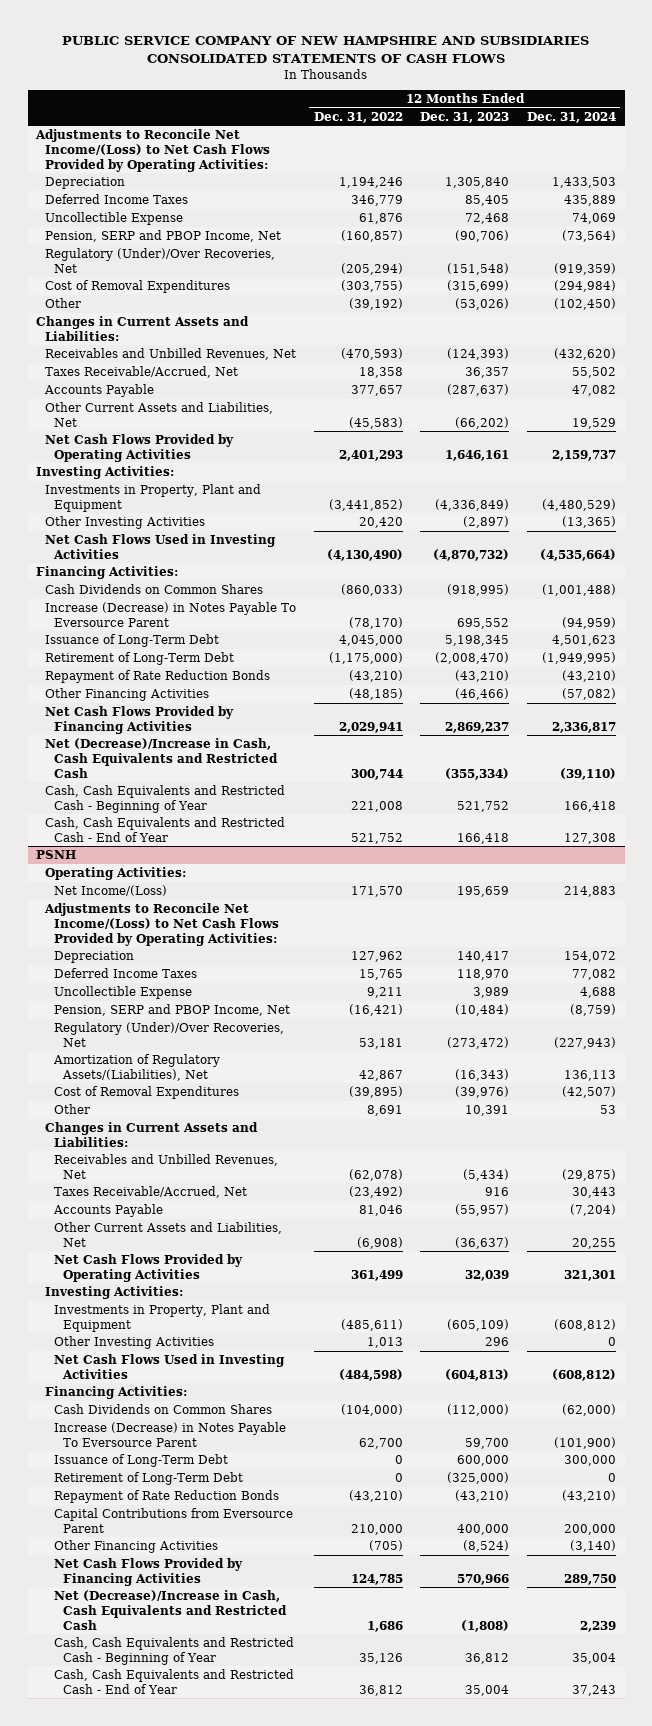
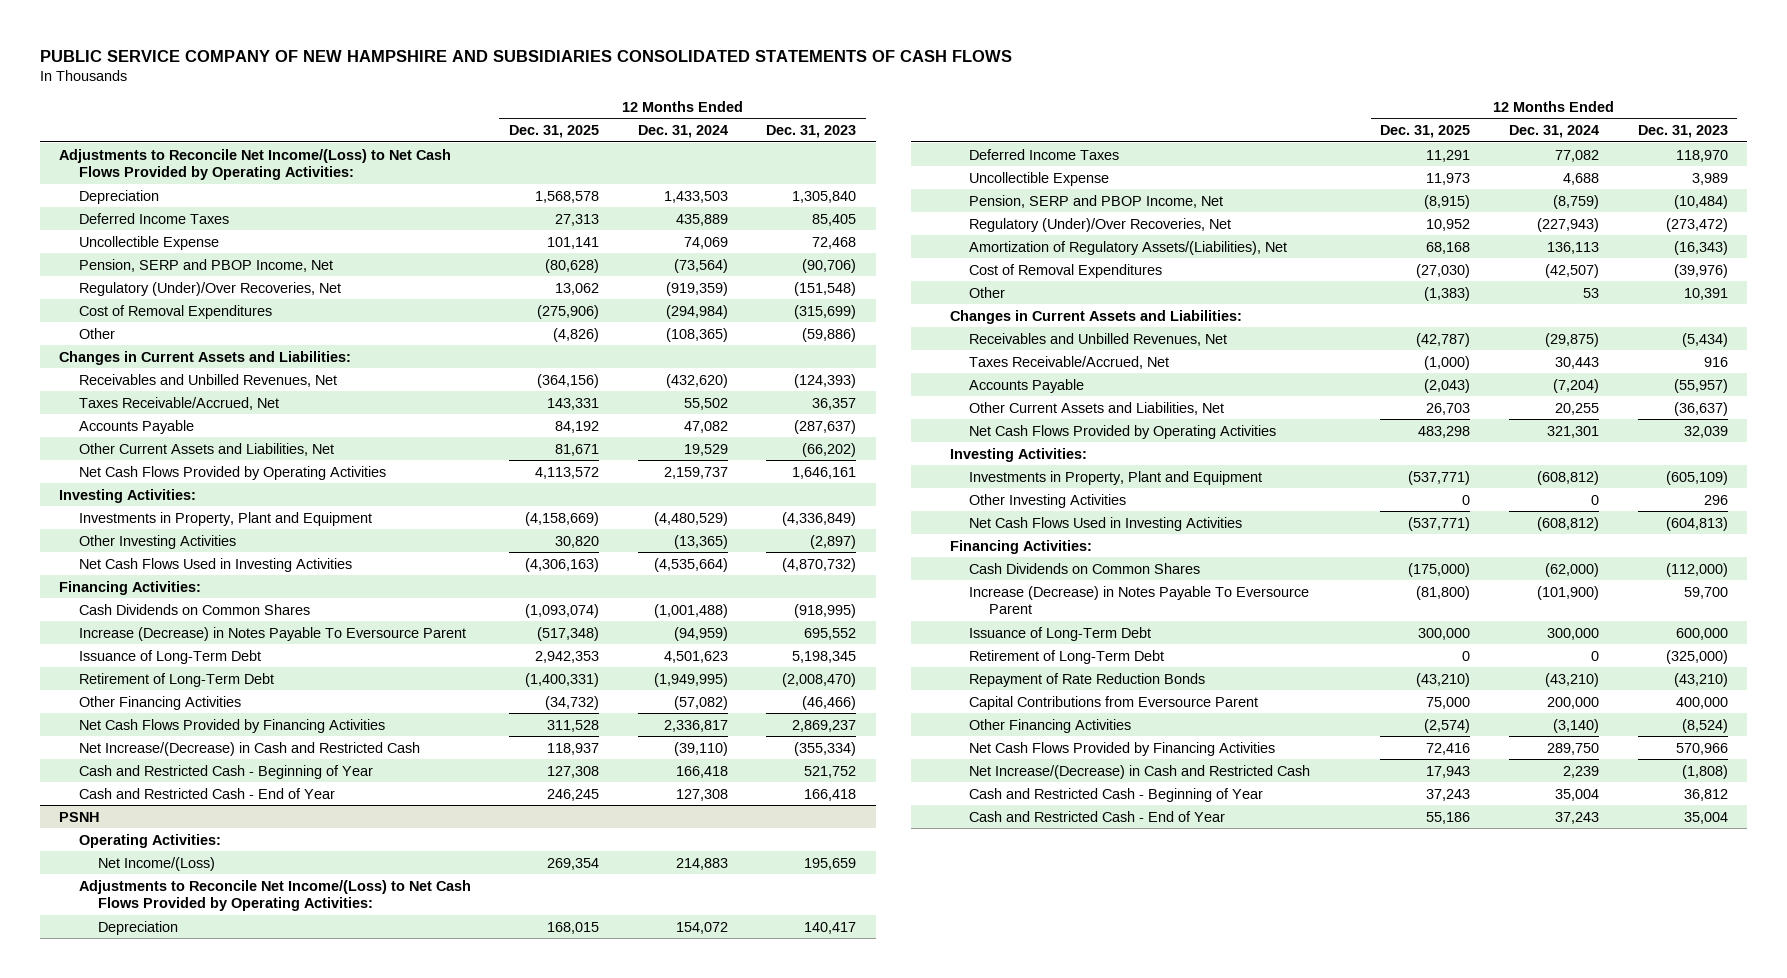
[313,111,403,123] Dec. 31, 2022 -> none
none -> [509,125,600,139] Dec. 31, 2025
[455,298,510,311] (53,026) -> [802,327,857,342] (59,886)
[553,298,616,311] (102,450) -> [665,327,728,342] (108,365)
[45,670,271,684] Repayment of Rate Reduction Bonds -> none
[45,738,278,778] Net (Decrease)/Increase in Cash, Cash Equivalents and Restricted Cash -> [78,741,420,756] Net Increase/(Decrease) in Cash and Restricted Cash
[45,785,286,813] Cash, Cash Equivalents and Restricted Cash - Beginning of Year -> [78,764,373,779] Cash and Restricted Cash - Beginning of Year
[45,817,286,842] Cash, Cash Equivalents and Restricted Cash - End of Year -> [78,787,335,799] Cash and Restricted Cash - End of Year
[53,1590,287,1630] Net (Decrease)/Increase in Cash, Cash Equivalents and Restricted Cash -> [969,764,1311,779] Net Increase/(Decrease) in Cash and Restricted Cash
[53,1637,294,1665] Cash, Cash Equivalents and Restricted Cash - Beginning of Year -> [969,787,1264,802] Cash and Restricted Cash - Beginning of Year
[53,1669,294,1694] Cash, Cash Equivalents and Restricted Cash - End of Year -> [969,810,1226,822] Cash and Restricted Cash - End of Year

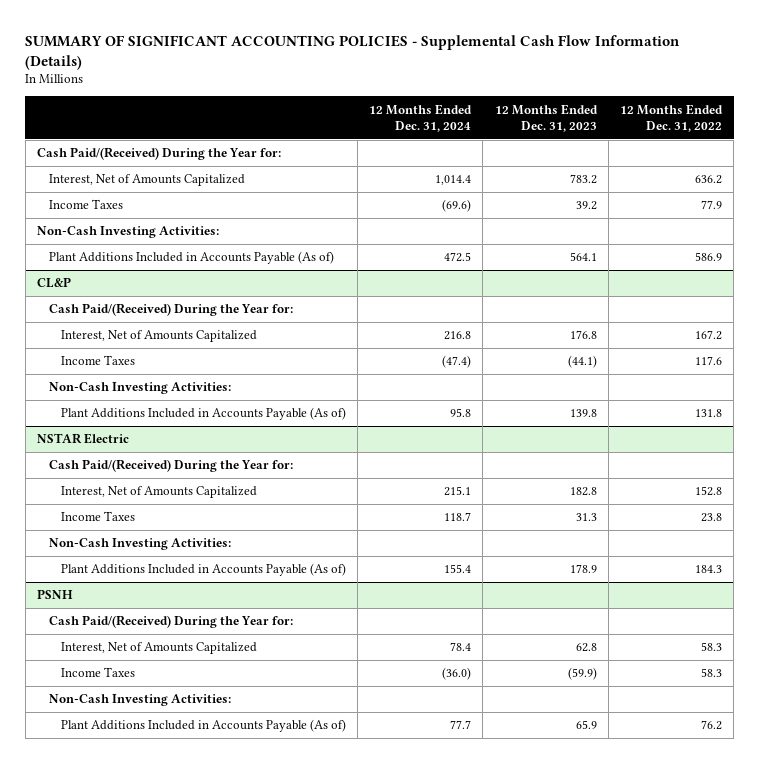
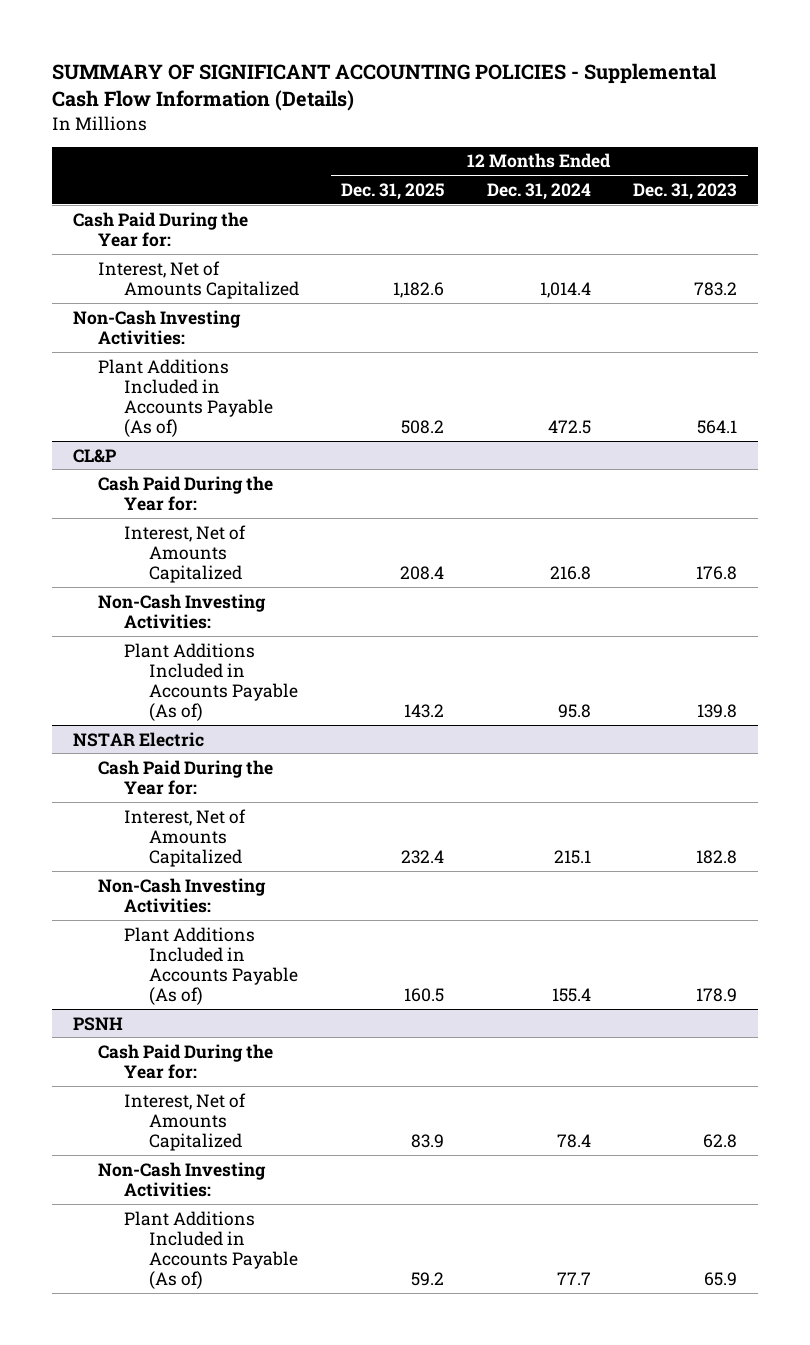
[620,103,724,133] 12 Months Ended Dec. 31, 2022 -> none
none -> [341,182,445,200] Dec. 31, 2025
[37,147,282,161] Cash Paid/(Received) During the Year for: -> [73,211,249,247] Cash Paid During the Year for:
[48,199,123,210] Income Taxes -> none
[48,303,293,317] Cash Paid/(Received) During the Year for: -> [98,475,274,511] Cash Paid During the Year for:
[60,355,135,366] Income Taxes -> none
[48,459,293,473] Cash Paid/(Received) During the Year for: -> [98,759,274,795] Cash Paid During the Year for:
[60,511,135,522] Income Taxes -> none
[48,615,293,629] Cash Paid/(Received) During the Year for: -> [98,1043,274,1079] Cash Paid During the Year for:
[60,667,135,678] Income Taxes -> none

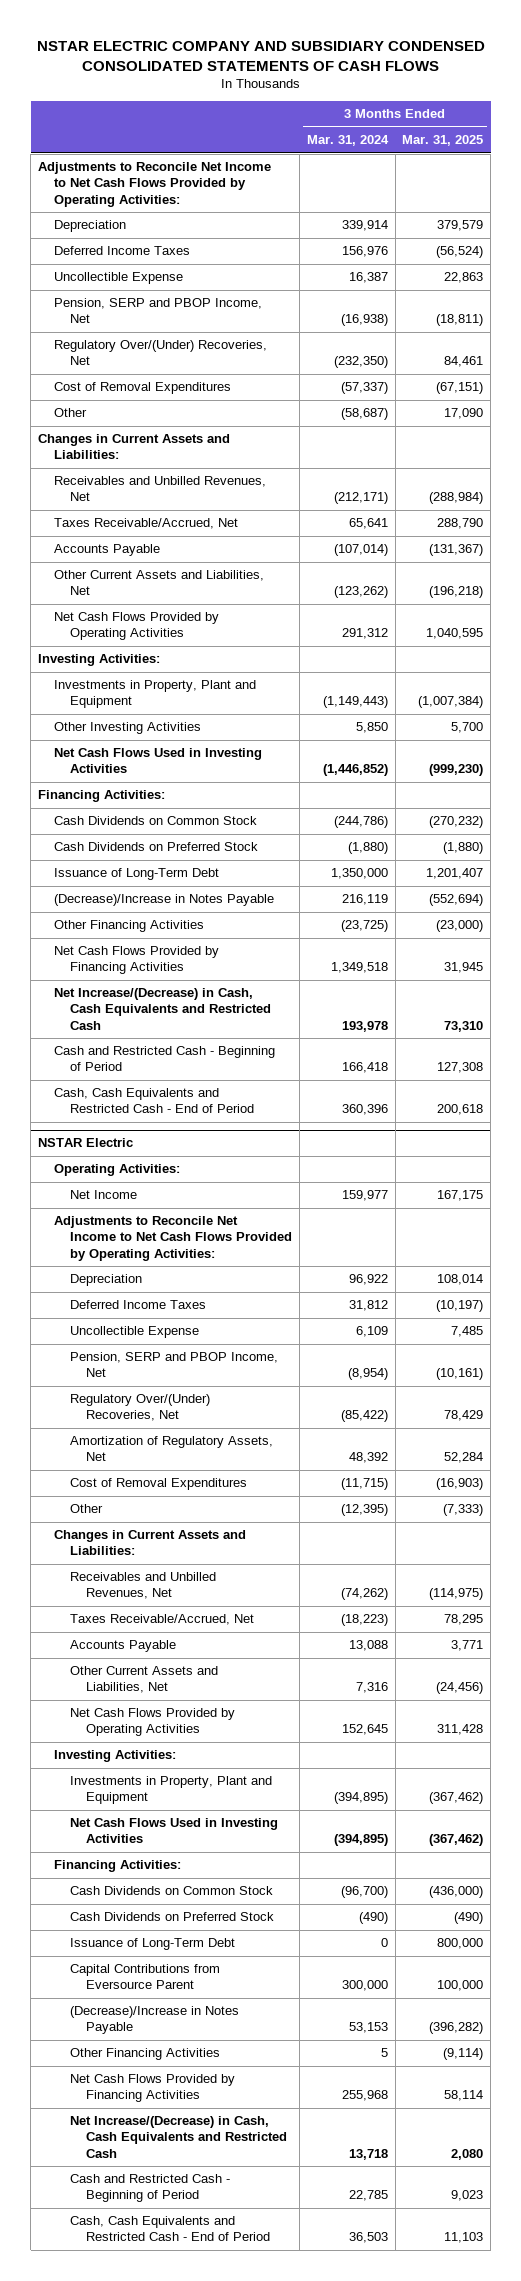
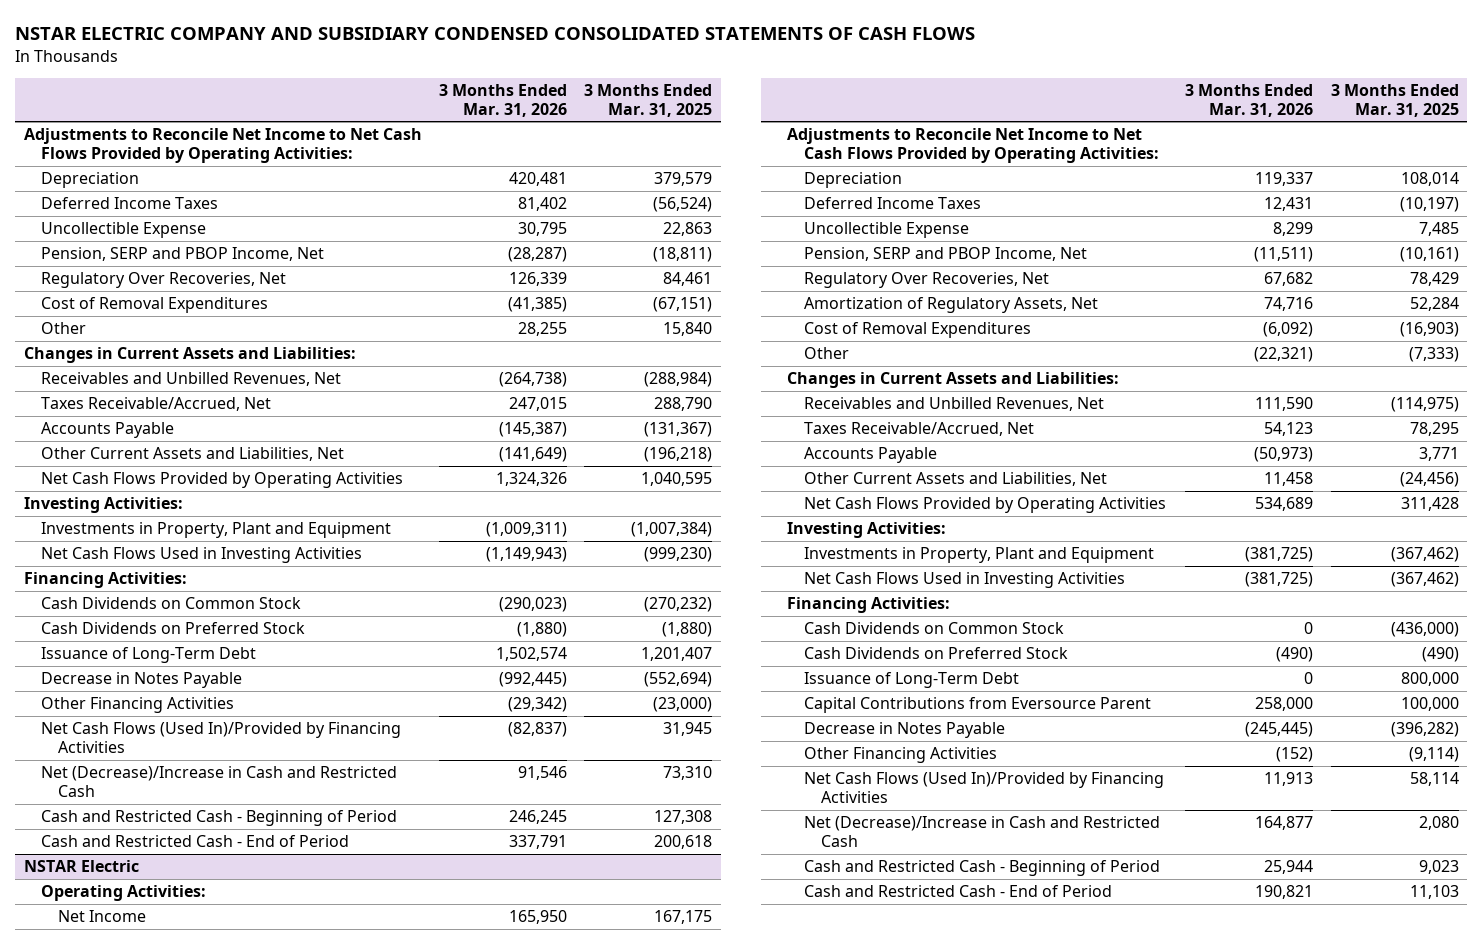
[306,135,389,147] Mar. 31, 2024 -> none
none -> [438,83,567,117] 3 Months Ended Mar. 31, 2026
[54,340,268,366] Regulatory Over/(Under) Recoveries, Net -> [40,272,286,289] Regulatory Over Recoveries, Net
[444,408,484,420] 17,090 -> [663,322,713,337] 15,840
[54,722,202,735] Other Investing Activities -> none
[54,894,275,907] (Decrease)/Increase in Notes Payable -> [40,672,242,689] Decrease in Notes Payable
[54,946,220,975] Net Cash Flows Provided by Financing Activities -> [40,722,401,754] Net Cash Flows (Used In)/Provided by Financing Activities
[54,988,272,1030] Net Increase/(Decrease) in Cash, Cash Equivalents and Restricted Cash -> [40,766,397,798] Net (Decrease)/Increase in Cash and Restricted Cash
[54,1088,255,1114] Cash, Cash Equivalents and Restricted Cash - End of Period -> [40,835,349,848] Cash and Restricted Cash - End of Period
[70,1394,211,1422] Regulatory Over/(Under) Recoveries, Net -> [804,272,1050,289] Regulatory Over Recoveries, Net
[70,2006,240,2035] (Decrease)/Increase in Notes Payable -> [804,722,1006,739] Decrease in Notes Payable
[70,2074,236,2103] Net Cash Flows Provided by Financing Activities -> [804,772,1165,804] Net Cash Flows (Used In)/Provided by Financing Activities
[70,2116,288,2158] Net Increase/(Decrease) in Cash, Cash Equivalents and Restricted Cash -> [804,816,1161,848] Net (Decrease)/Increase in Cash and Restricted Cash
[70,2216,271,2242] Cash, Cash Equivalents and Restricted Cash - End of Period -> [804,885,1113,898] Cash and Restricted Cash - End of Period

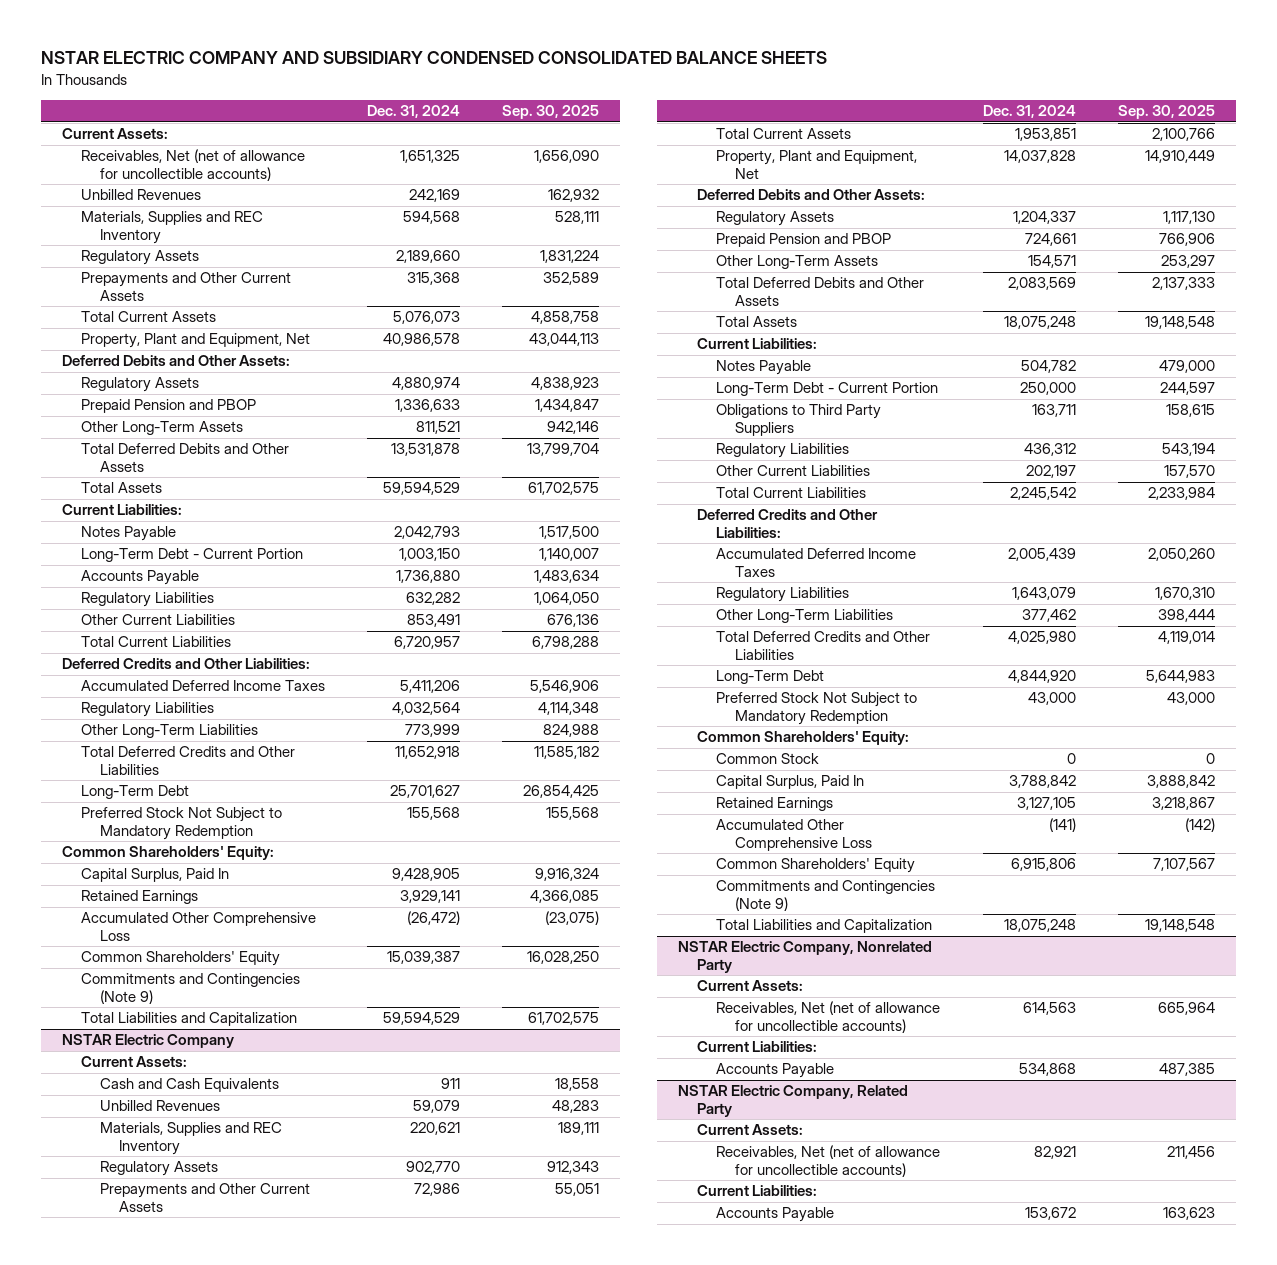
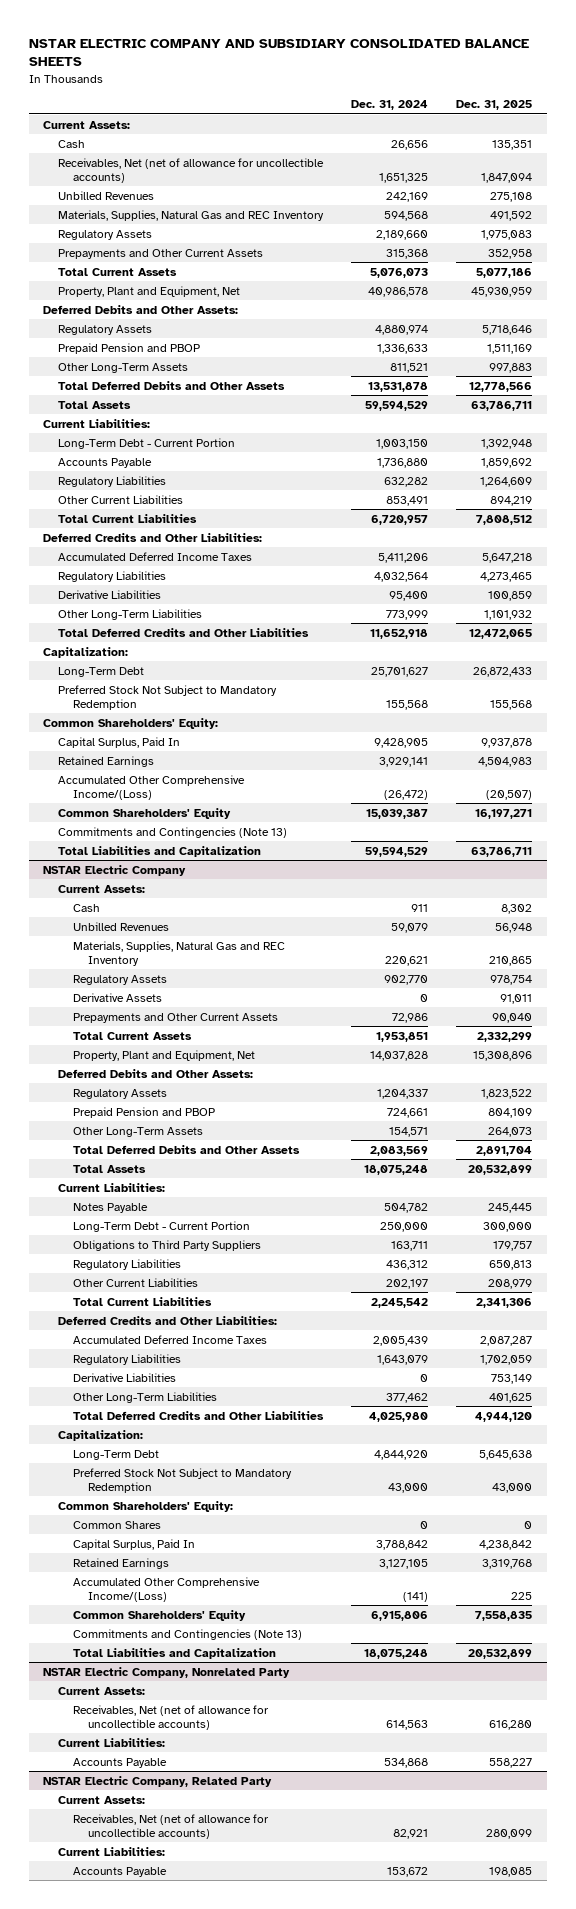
[41,51,828,65] NSTAR ELECTRIC COMPANY AND SUBSIDIARY CONDENSED CONSOLIDATED BALANCE SHEETS -> [29,38,530,67] NSTAR ELECTRIC COMPANY AND SUBSIDIARY CONSOLIDATED BALANCE SHEETS
[501,105,599,120] Sep. 30, 2025 -> none
none -> [456,100,533,111] Dec. 31, 2025
none -> [58,139,86,148] Cash
[81,211,264,244] Materials, Supplies and REC Inventory -> [58,209,325,221] Materials, Supplies, Natural Gas and REC Inventory
[81,526,177,542] Notes Payable -> none
none -> [58,589,162,599] Derivative Liabilities
none -> [43,646,129,658] Capitalization:
[81,912,317,941] Accumulated Other Comprehensive Loss -> [58,774,246,800] Accumulated Other Comprehensive Income/(Loss)
[81,973,301,1004] Commitments and Contingencies (Note 9) -> [58,826,288,838] Commitments and Contingencies (Note 13)
[100,1078,280,1093] Cash and Cash Equivalents -> [72,903,100,912] Cash
[100,1122,283,1155] Materials, Supplies and REC Inventory -> [72,940,285,966] Materials, Supplies, Natural Gas and REC Inventory
none -> [72,992,162,1002] Derivative Assets
none -> [72,1372,176,1382] Derivative Liabilities
none -> [58,1429,144,1441] Capitalization:
[716,753,820,765] Common Stock -> [72,1520,161,1529] Common Shares
[716,819,873,851] Accumulated Other Comprehensive Loss -> [72,1576,260,1602] Accumulated Other Comprehensive Income/(Loss)
[716,880,936,911] Commitments and Contingencies (Note 9) -> [72,1628,302,1640] Commitments and Contingencies (Note 13)

